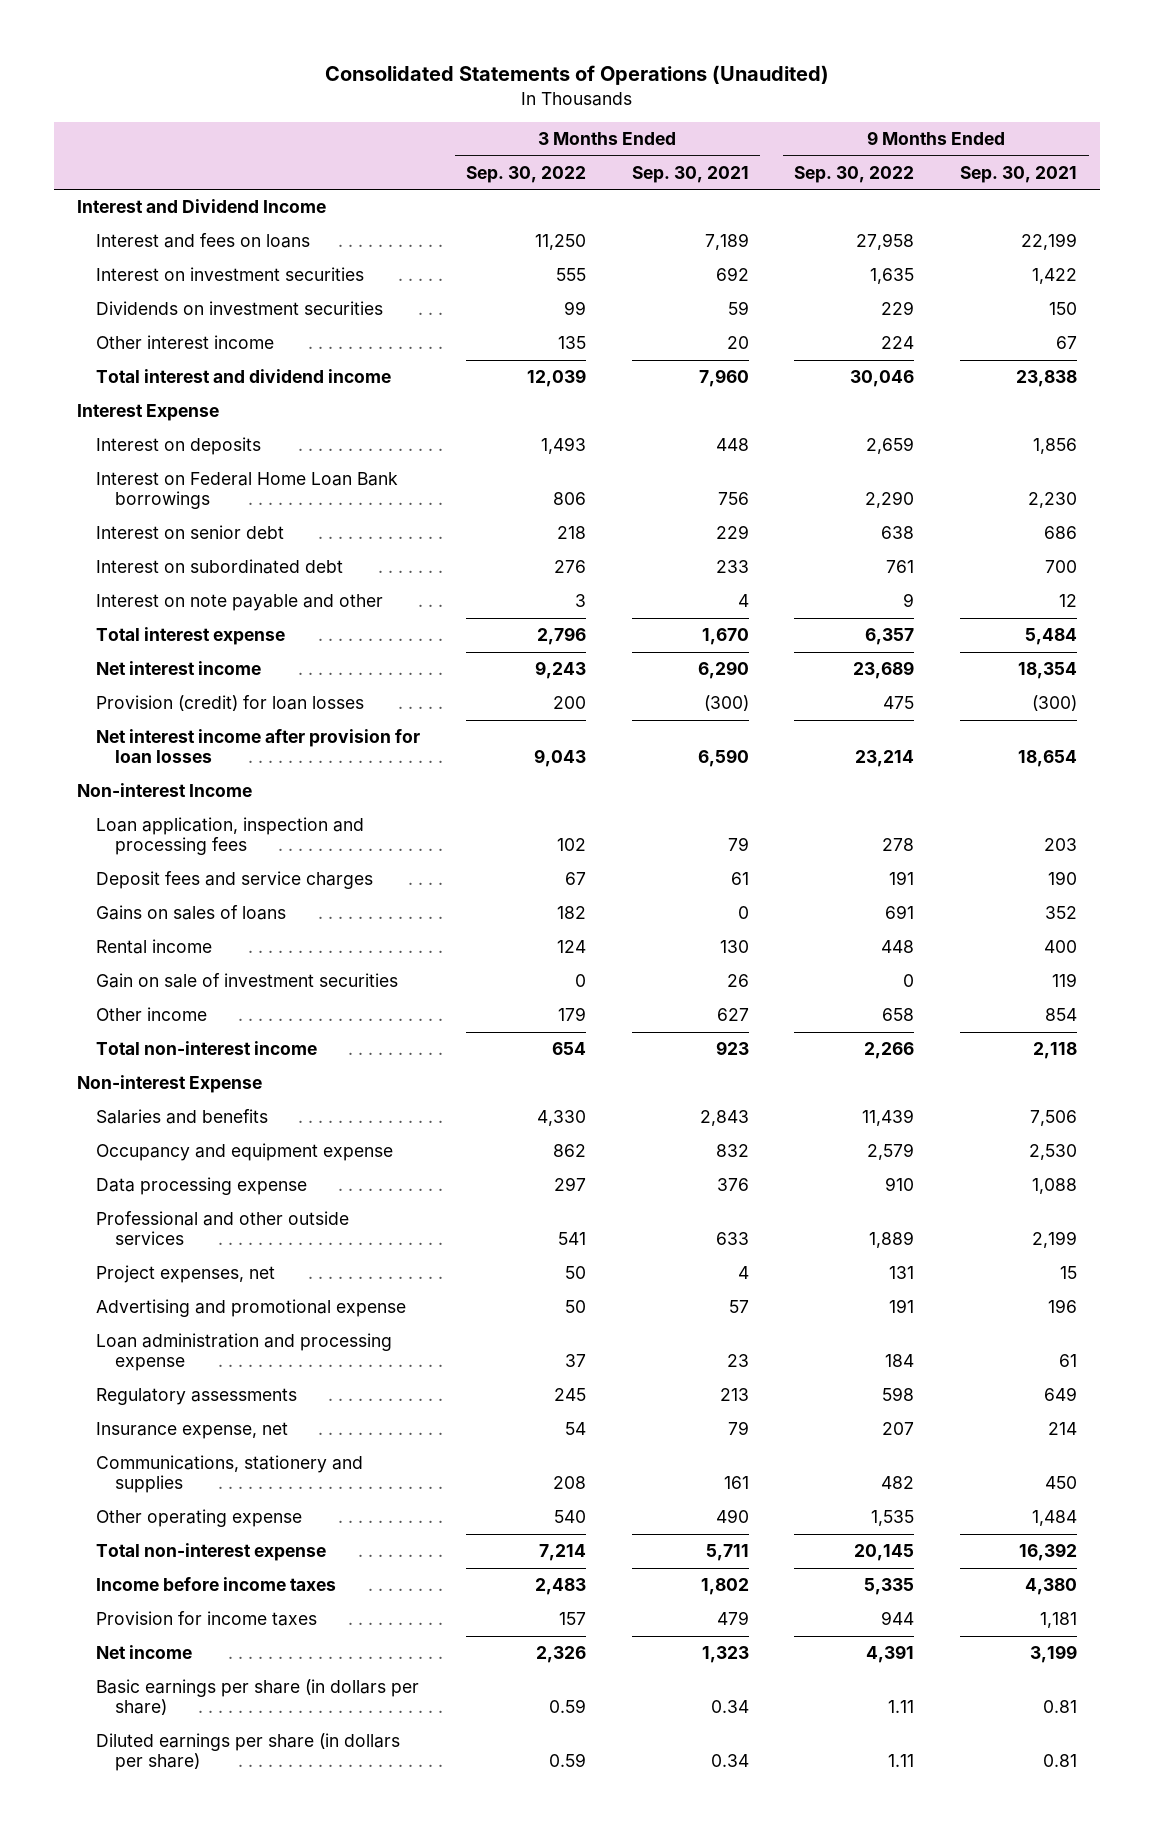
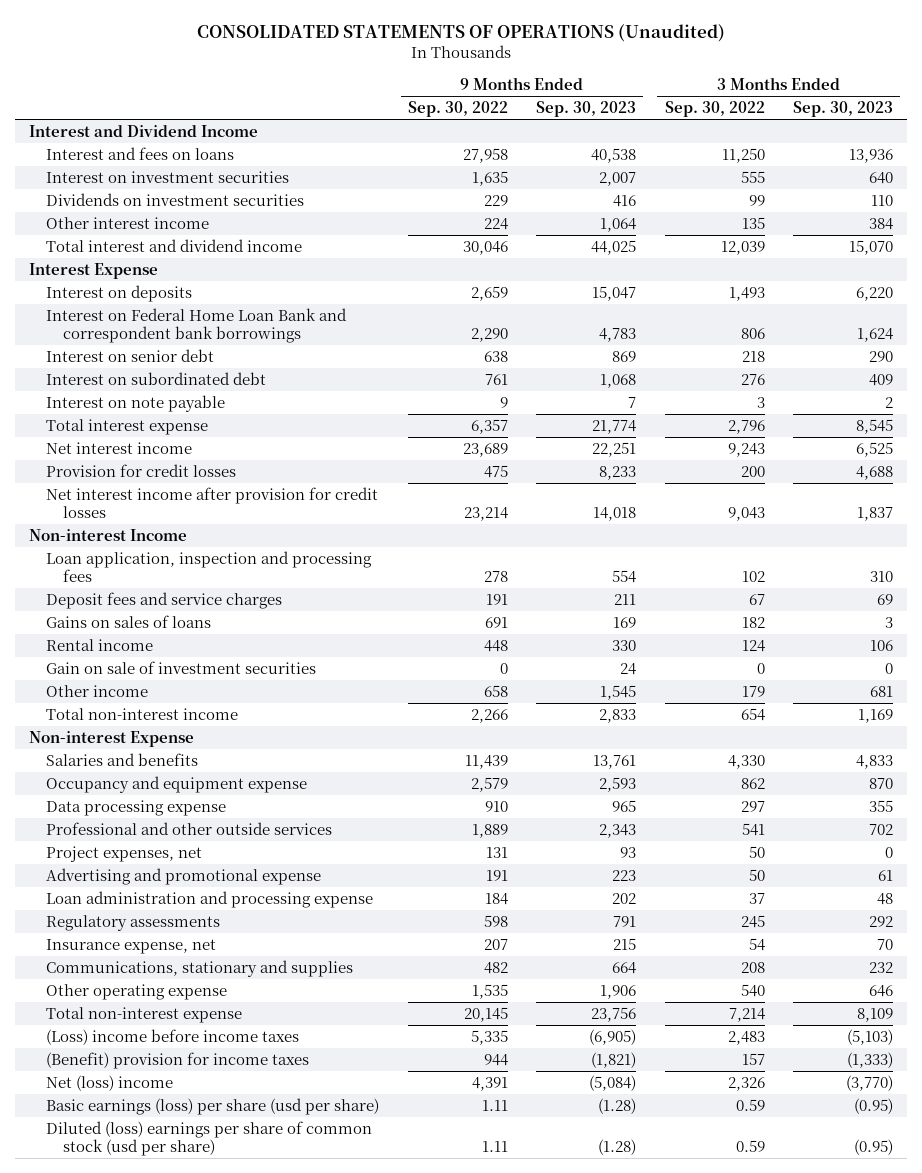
[325,65,830,86] Consolidated Statements of Operations (Unaudited) -> [197,23,726,42] CONSOLIDATED STATEMENTS OF OPERATIONS (Unaudited)
[631,165,749,183] Sep. 30, 2021 -> none
[960,165,1078,183] Sep. 30, 2021 -> none
none -> [536,101,637,118] Sep. 30, 2023
none -> [793,101,894,118] Sep. 30, 2023
[96,472,399,510] Interest on Federal Home Loan Bank borrowings -> [46,308,348,343] Interest on Federal Home Loan Bank and correspondent bank borrowings
[96,594,384,612] Interest on note payable and other -> [46,395,226,413] Interest on note payable
[96,695,365,712] Provision (credit) for loan losses -> [46,464,237,478] Provision for credit losses
[96,729,421,764] Net interest income after provision for loan losses -> [46,487,379,518] Net interest income after provision for credit losses
[96,1455,364,1494] Communications, stationery and supplies -> [46,960,354,978] Communications, stationary and supplies
[96,1577,337,1592] Income before income taxes -> [46,1029,300,1046] (Loss) income before income taxes
[96,1611,318,1627] Provision for income taxes -> [46,1052,310,1070] (Benefit) provision for income taxes
[96,1645,193,1660] Net income -> [46,1075,174,1092] Net (loss) income
[96,1679,420,1716] Basic earnings per share (in dollars per share) -> [46,1098,380,1116] Basic earnings (loss) per share (usd per share)
[96,1733,401,1772] Diluted earnings per share (in dollars per share) -> [46,1121,373,1156] Diluted (loss) earnings per share of common stock (usd per share)

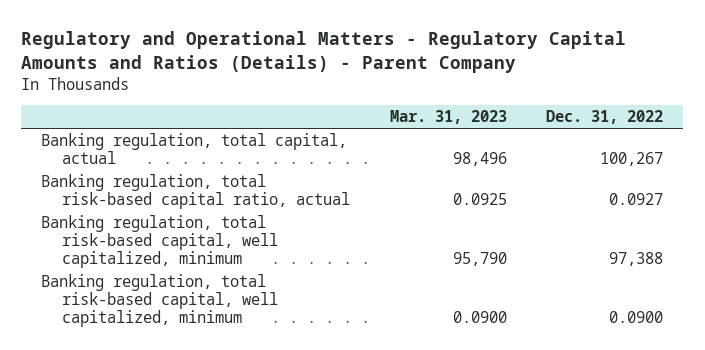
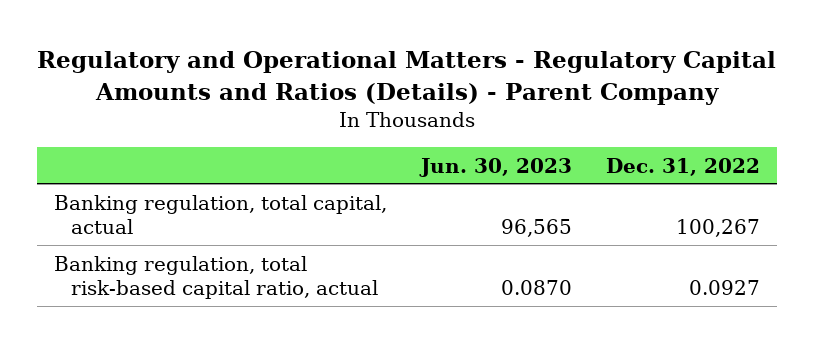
[389,110,507,125] Mar. 31, 2023 -> none
none -> [418,157,572,177] Jun. 30, 2023
[41,215,278,269] Banking regulation, total risk-based capital, well capitalized, minimum -> none
[41,274,278,328] Banking regulation, total risk-based capital, well capitalized, minimum -> none

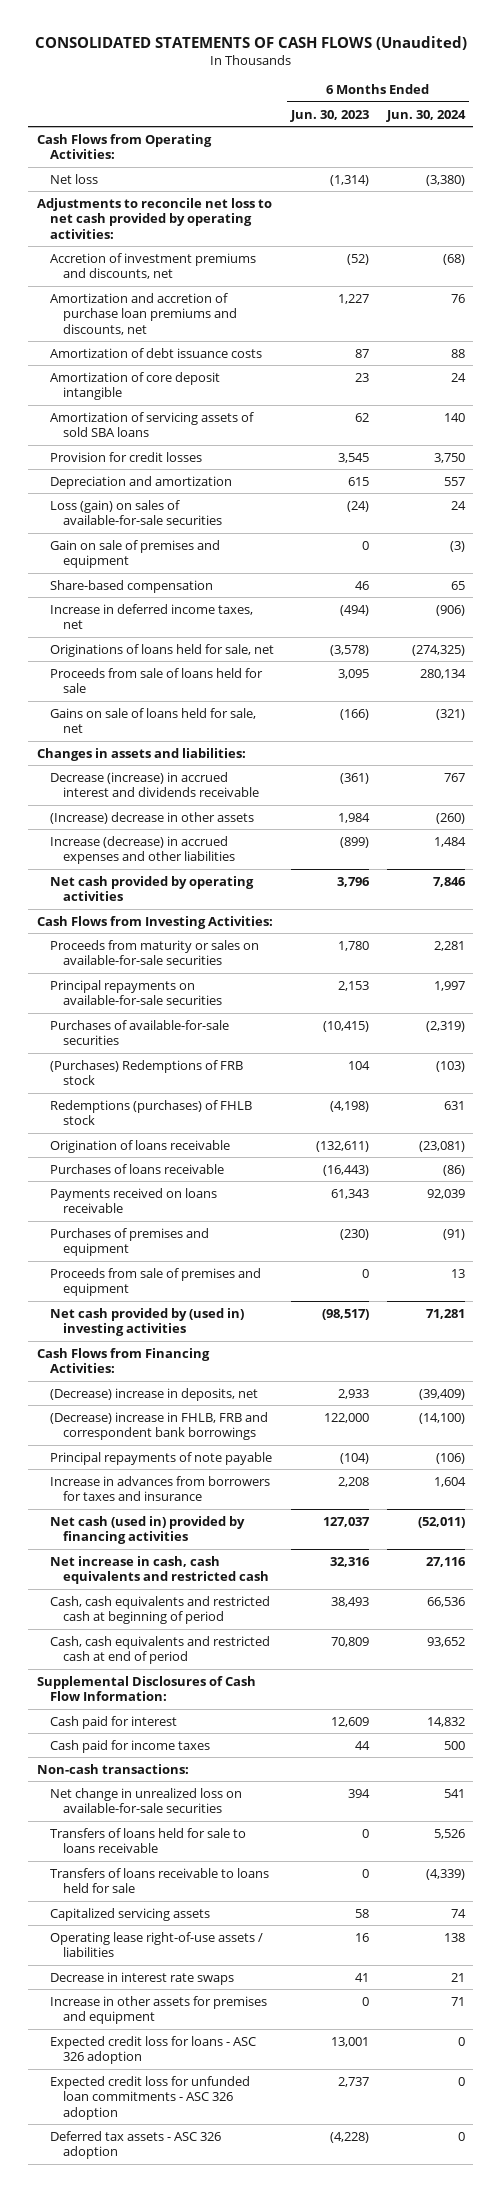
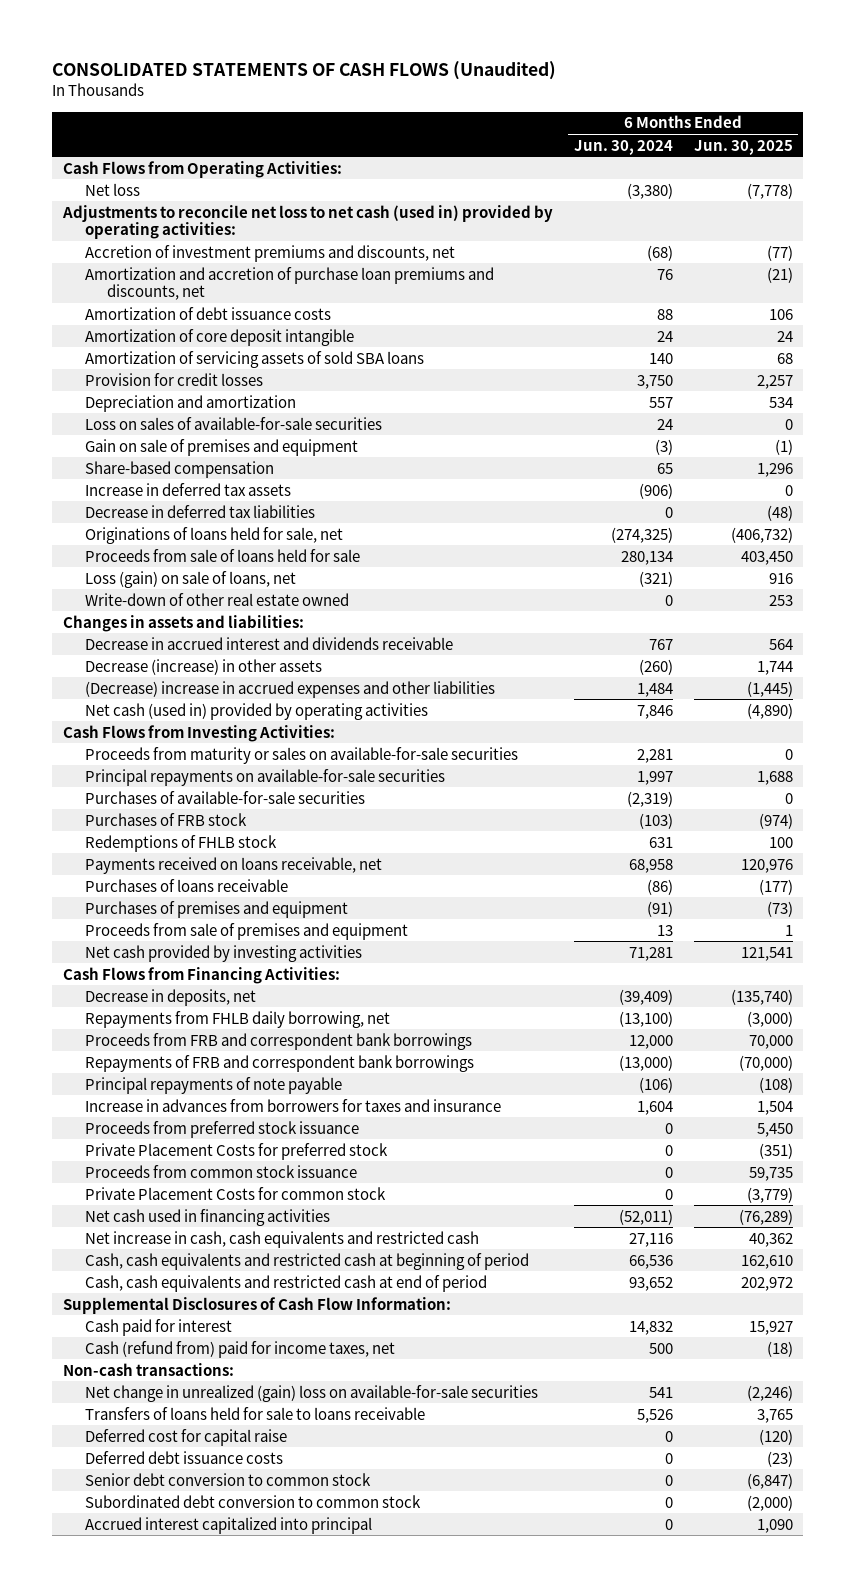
[290,109,370,122] Jun. 30, 2023 -> none
none -> [693,139,793,155] Jun. 30, 2025
[37,197,273,239] Adjustments to reconcile net loss to net cash provided by operating activities: -> [61,204,553,240] Adjustments to reconcile net loss to net cash (used in) provided by operating activities:
[50,499,223,526] Loss (gain) on sales of available-for-sale securities -> [84,416,382,430] Loss on sales of available-for-sale securities
[50,603,254,630] Increase in deferred income taxes, net -> [84,482,291,496] Increase in deferred tax assets
none -> [84,504,315,518] Decrease in deferred tax liabilities
[50,707,257,734] Gains on sale of loans held for sale, net -> [84,570,296,588] Loss (gain) on sale of loans, net
none -> [84,592,349,606] Write-down of other real estate owned
[50,771,260,798] Decrease (increase) in accrued interest and dividends receivable -> [84,636,453,650] Decrease in accrued interest and dividends receivable
[50,811,255,824] (Increase) decrease in other assets -> [84,658,322,675] Decrease (increase) in other assets
[50,835,236,865] Increase (decrease) in accrued expenses and other liabilities -> [84,680,495,698] (Decrease) increase in accrued expenses and other liabilities
[50,875,255,902] Net cash provided by operating activities -> [84,702,428,720] Net cash (used in) provided by operating activities
[50,1139,231,1153] Origination of loans receivable -> none
[50,1059,244,1086] (Purchases) Redemptions of FRB stock -> [84,812,247,826] Purchases of FRB stock
[50,1099,253,1126] Redemptions (purchases) of FHLB stock -> [84,834,277,852] Redemptions of FHLB stock
none -> [84,856,382,874] Payments received on loans receivable, net
[50,1187,218,1214] Payments received on loans receivable -> none
[50,1307,245,1337] Net cash provided by (used in) investing activities -> [84,944,362,962] Net cash provided by investing activities
[50,1411,269,1441] (Decrease) increase in FHLB, FRB and correspondent bank borrowings -> none
[50,1387,259,1401] (Decrease) increase in deposits, net -> [84,988,256,1006] Decrease in deposits, net
none -> [84,1010,390,1028] Repayments from FHLB daily borrowing, net
none -> [84,1032,472,1050] Proceeds from FRB and correspondent bank borrowings
none -> [84,1054,474,1072] Repayments of FRB and correspondent bank borrowings
none -> [84,1120,359,1138] Proceeds from preferred stock issuance
none -> [84,1142,388,1160] Private Placement Costs for preferred stock
none -> [84,1164,357,1178] Proceeds from common stock issuance
none -> [84,1186,386,1200] Private Placement Costs for common stock
[50,1515,246,1545] Net cash (used in) provided by financing activities -> [84,1208,330,1226] Net cash used in financing activities
[50,1739,211,1753] Cash paid for income taxes -> [84,1340,395,1358] Cash (refund from) paid for income taxes, net
[50,1787,243,1814] Net change in unrealized loss on available-for-sale securities -> [84,1384,538,1402] Net change in unrealized (gain) loss on available-for-sale securities
[50,1867,270,1894] Transfers of loans receivable to loans held for sale -> none
[50,1907,211,1921] Capitalized servicing assets -> none
[50,1931,264,1958] Operating lease right-of-use assets / liabilities -> none
[50,1971,235,1985] Decrease in interest rate swaps -> none
[50,1995,268,2025] Increase in other assets for premises and equipment -> none
[50,2035,257,2065] Expected credit loss for loans - ASC 326 adoption -> none
[50,2075,251,2120] Expected credit loss for unfunded loan commitments - ASC 326 adoption -> none
[50,2130,222,2160] Deferred tax assets - ASC 326 adoption -> none
none -> [84,1428,287,1446] Deferred cost for capital raise
none -> [84,1450,283,1464] Deferred debt issuance costs
none -> [84,1472,371,1486] Senior debt conversion to common stock
none -> [84,1494,421,1508] Subordinated debt conversion to common stock
none -> [84,1516,372,1534] Accrued interest capitalized into principal

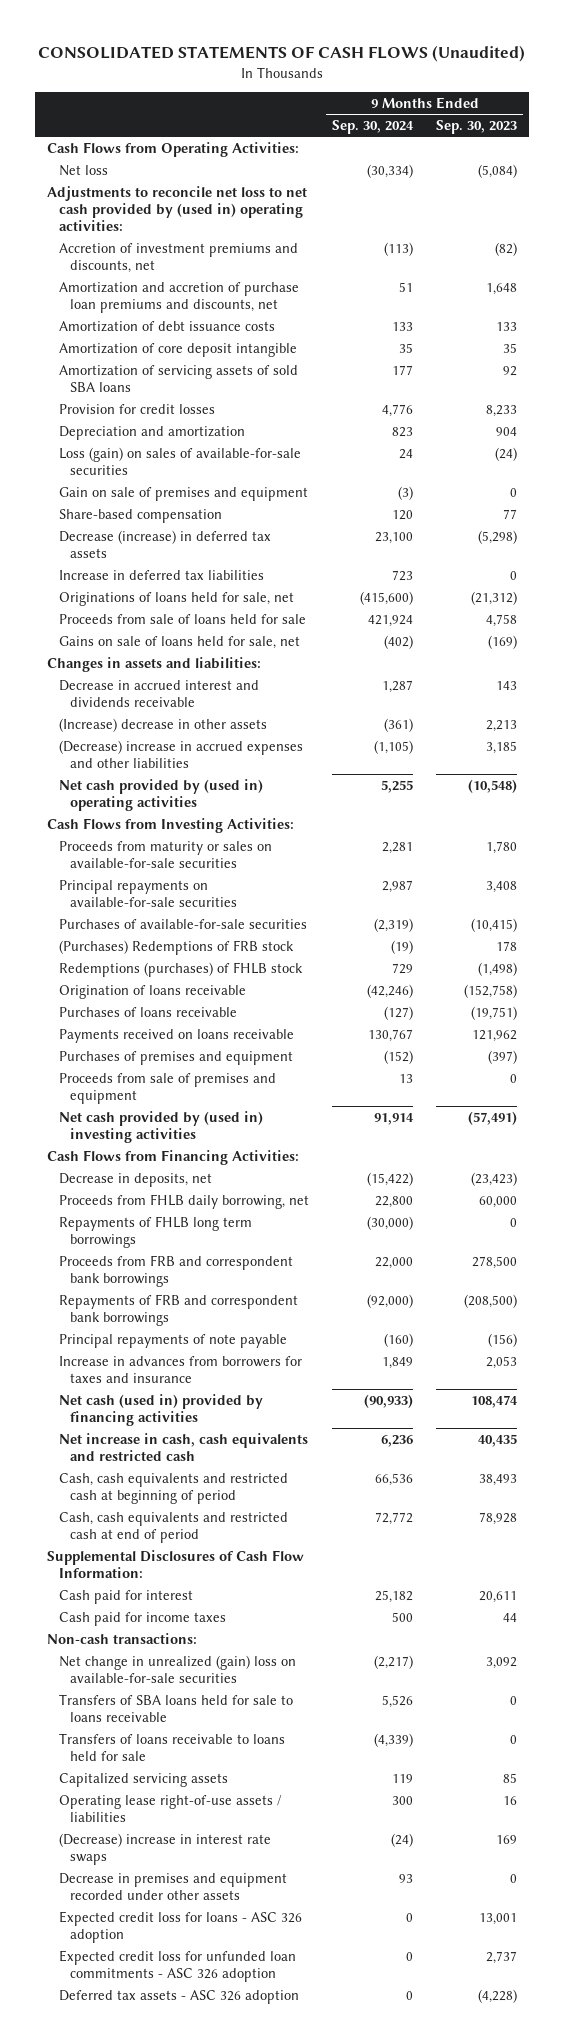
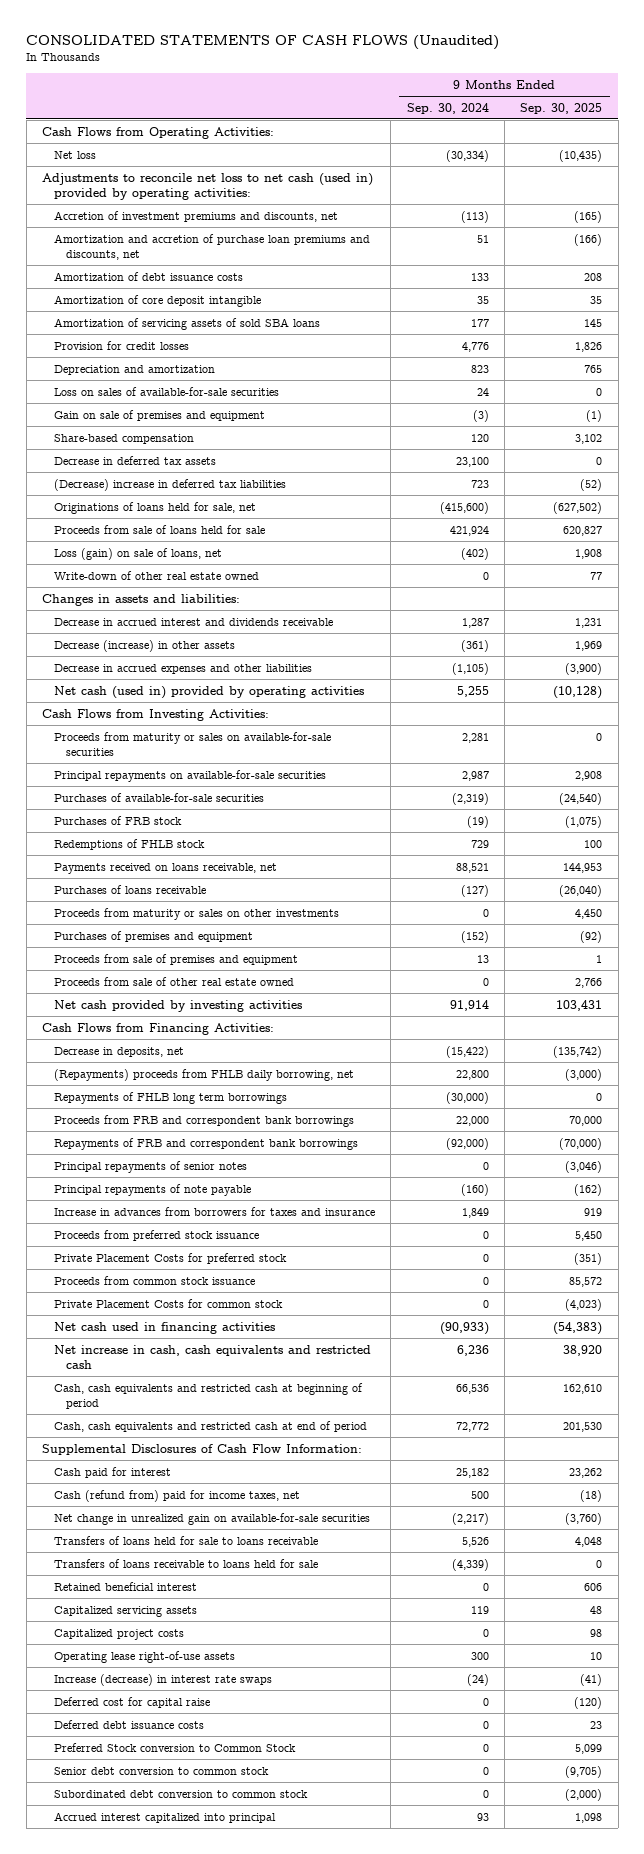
[436,120,518,135] Sep. 30, 2023 -> none
none -> [520,102,603,114] Sep. 30, 2025
[46,185,307,231] Adjustments to reconcile net loss to net cash provided by (used in) operating activities: -> [41,172,373,201] Adjustments to reconcile net loss to net cash (used in) provided by operating activities:
[58,446,301,475] Loss (gain) on sales of available-for-sale securities -> [53,386,279,396] Loss on sales of available-for-sale securities
[58,529,271,558] Decrease (increase) in deferred tax assets -> [53,455,216,465] Decrease in deferred tax assets
[58,569,264,580] Increase in deferred tax liabilities -> [53,478,286,491] (Decrease) increase in deferred tax liabilities
[58,635,300,649] Gains on sale of loans held for sale, net -> [53,547,222,560] Loss (gain) on sale of loans, net
none -> [53,570,259,580] Write-down of other real estate owned
[58,717,267,732] (Increase) decrease in other assets -> [53,639,235,652] Decrease (increase) in other assets
[58,739,303,768] (Decrease) increase in accrued expenses and other liabilities -> [53,663,312,674] Decrease in accrued expenses and other liabilities
[58,778,263,811] Net cash provided by (used in) operating activities -> [53,685,364,699] Net cash (used in) provided by operating activities
[58,984,246,999] Origination of loans receivable -> none
[58,939,294,955] (Purchases) Redemptions of FRB stock -> [53,815,182,825] Purchases of FRB stock
[58,961,303,977] Redemptions (purchases) of FHLB stock -> [53,838,205,850] Redemptions of FHLB stock
none -> [53,862,277,874] Payments received on loans receivable, net
[58,1028,294,1043] Payments received on loans receivable -> none
none -> [53,907,339,920] Proceeds from maturity or sales on other investments
none -> [53,976,294,986] Proceeds from sale of other real estate owned
[58,1110,263,1143] Net cash provided by (used in) investing activities -> [53,999,302,1012] Net cash provided by investing activities
[58,1193,309,1209] Proceeds from FHLB daily borrowing, net -> [53,1068,354,1081] (Repayments) proceeds from FHLB daily borrowing, net
none -> [53,1160,247,1173] Principal repayments of senior notes
none -> [53,1229,259,1241] Proceeds from preferred stock issuance
none -> [53,1252,287,1264] Private Placement Costs for preferred stock
none -> [53,1275,255,1285] Proceeds from common stock issuance
none -> [53,1298,283,1308] Private Placement Costs for common stock
[58,1393,263,1426] Net cash (used in) provided by financing activities -> [53,1321,275,1334] Net cash used in financing activities
[46,1632,197,1644] Non-cash transactions: -> none
[58,1611,226,1626] Cash paid for income taxes -> [53,1489,300,1502] Cash (refund from) paid for income taxes, net
[58,1654,296,1683] Net change in unrealized (gain) loss on available-for-sale securities -> [53,1512,370,1525] Net change in unrealized gain on available-for-sale securities
[58,1693,293,1722] Transfers of SBA loans held for sale to loans receivable -> [53,1535,318,1545] Transfers of loans held for sale to loans receivable
none -> [53,1581,197,1591] Retained beneficial interest
[58,1872,287,1900] Decrease in premises and equipment recorded under other assets -> none
[58,1910,302,1943] Expected credit loss for loans - ASC 326 adoption -> none
[58,1949,296,1982] Expected credit loss for unfunded loan commitments - ASC 326 adoption -> none
[58,1989,299,2004] Deferred tax assets - ASC 326 adoption -> none
none -> [53,1628,184,1640] Capitalized project costs
[58,1794,282,1822] Operating lease right-of-use assets / liabilities -> [53,1650,235,1663] Operating lease right-of-use assets
[58,1832,271,1865] (Decrease) increase in interest rate swaps -> [53,1673,272,1686] Increase (decrease) in interest rate swaps
none -> [53,1696,210,1708] Deferred cost for capital raise
none -> [53,1719,204,1729] Deferred debt issuance costs
none -> [53,1742,296,1752] Preferred Stock conversion to Common Stock
none -> [53,1766,269,1775] Senior debt conversion to common stock
none -> [53,1789,308,1798] Subordinated debt conversion to common stock
none -> [53,1811,276,1823] Accrued interest capitalized into principal

